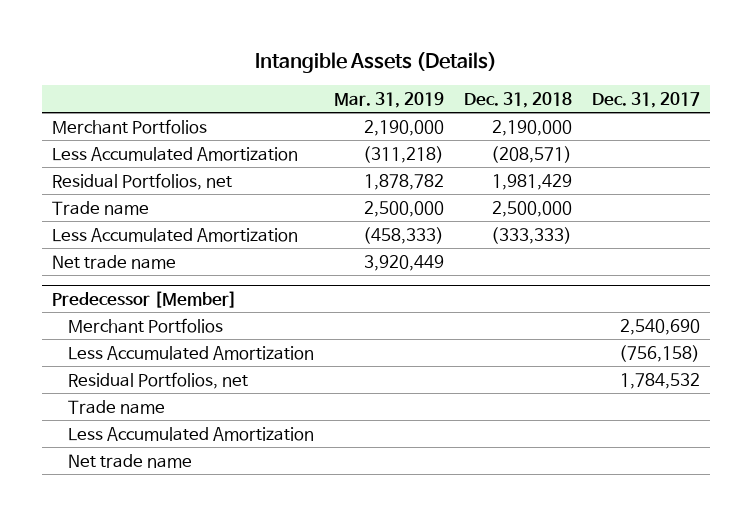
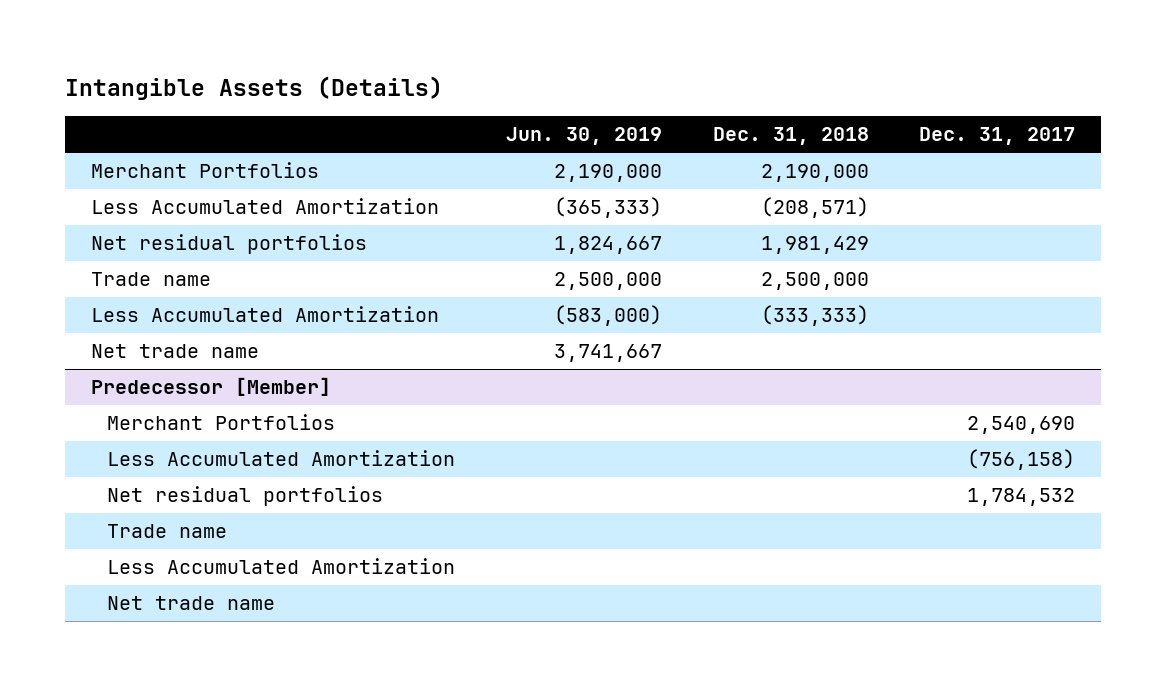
[334,92,445,109] Mar. 31, 2019 -> none
none -> [505,127,662,146] Jun. 30, 2019
[51,172,232,190] Residual Portfolios, net -> [90,234,367,255] Net residual portfolios
[68,371,249,389] Residual Portfolios, net -> [107,486,384,507] Net residual portfolios

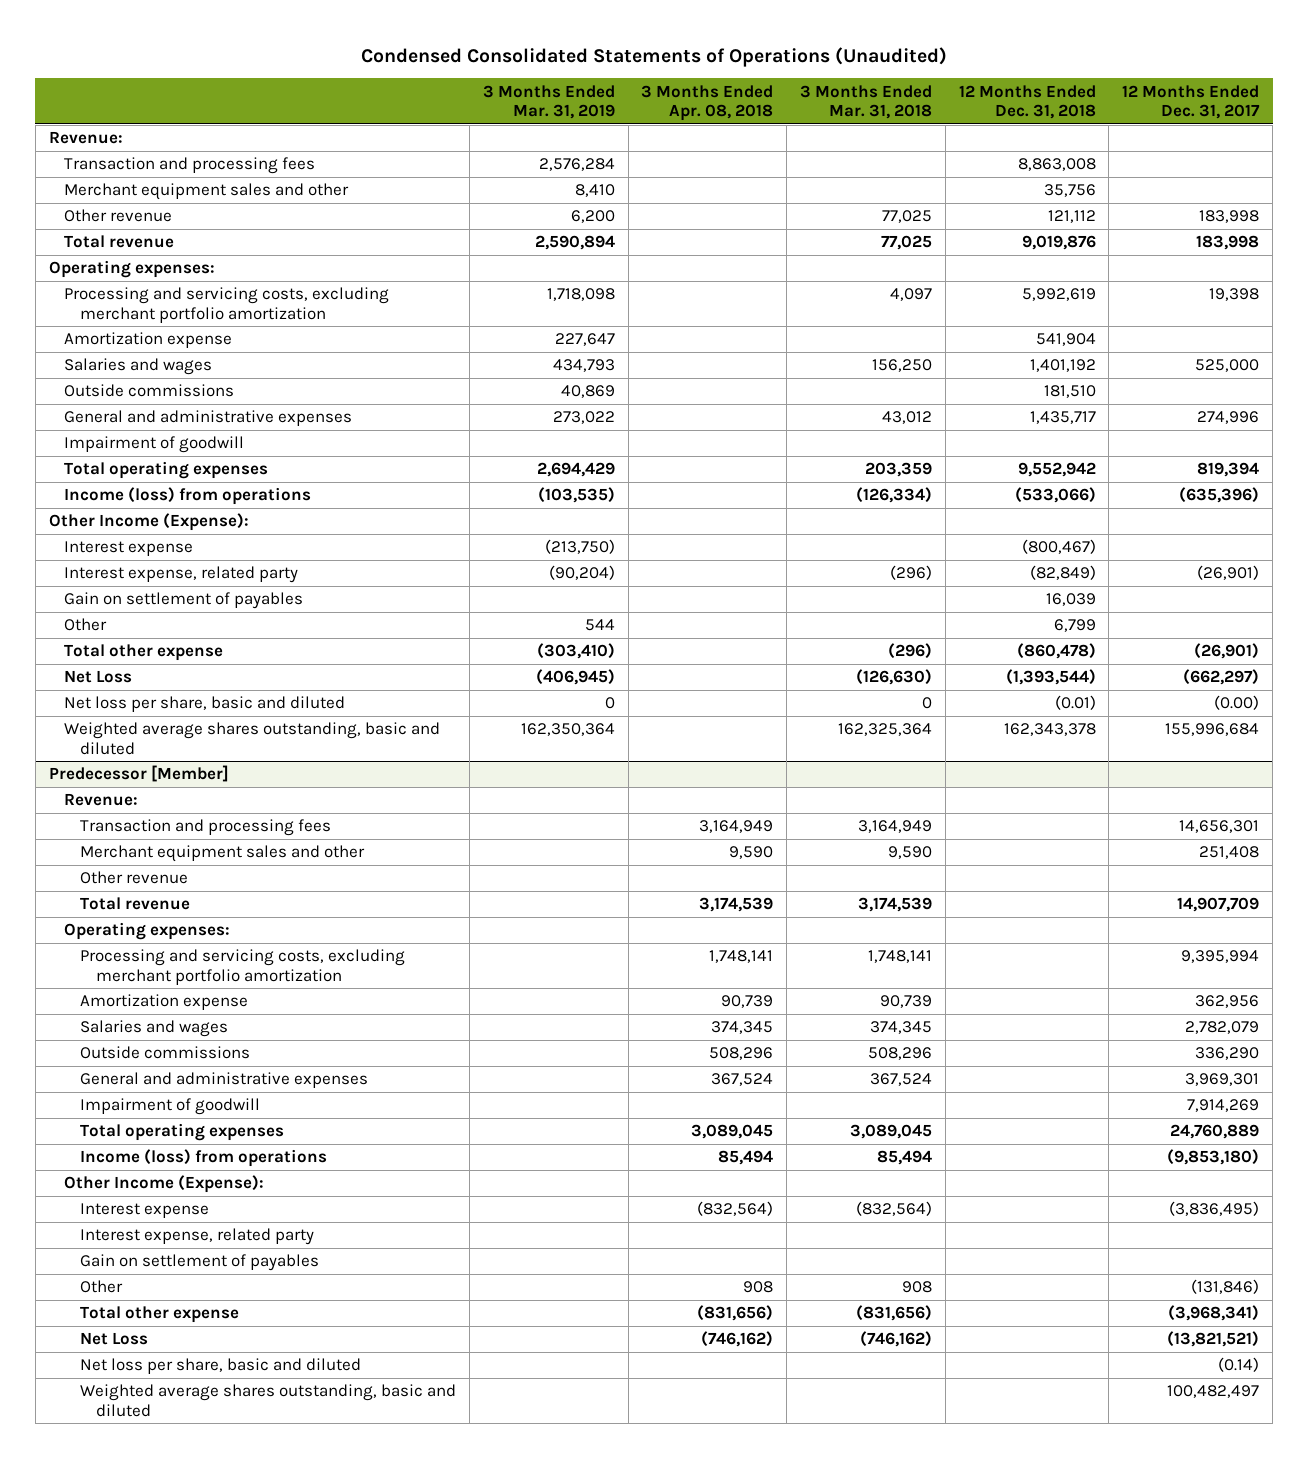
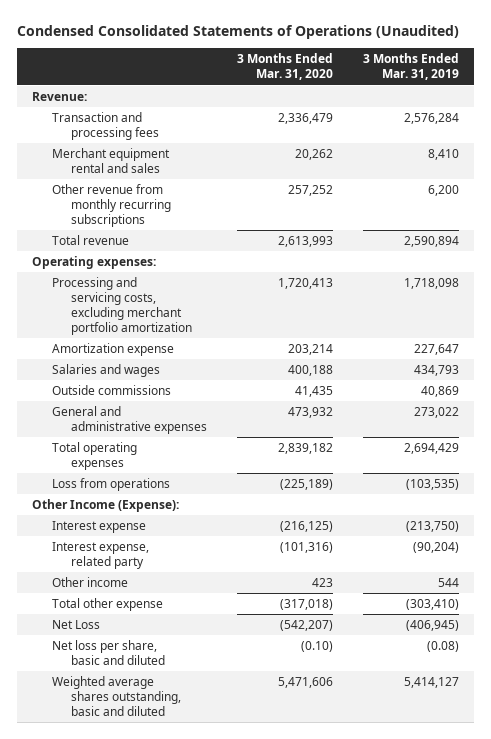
[641,84,774,121] 3 Months Ended Apr. 08, 2018 -> none
[800,84,933,119] 3 Months Ended Mar. 31, 2018 -> none
[958,84,1096,119] 12 Months Ended Dec. 31, 2018 -> none
[1122,84,1261,119] 12 Months Ended Dec. 31, 2017 -> none
none -> [236,53,333,81] 3 Months Ended Mar. 31, 2020
[64,183,350,201] Merchant equipment sales and other -> [51,147,170,173] Merchant equipment rental and sales
[64,209,173,223] Other revenue -> [51,183,171,227] Other revenue from monthly recurring subscriptions
[64,436,245,454] Impairment of goodwill -> none
[64,487,312,506] Income (loss) from operations -> [51,477,170,491] Loss from operations
[64,592,304,610] Gain on settlement of payables -> none
[64,618,108,632] Other -> [51,576,128,587] Other income
[48,765,229,783] Predecessor [Member] -> none
[64,793,139,807] Revenue: -> none
[80,819,332,837] Transaction and processing fees -> none
[80,845,366,863] Merchant equipment sales and other -> none
[80,871,189,885] Other revenue -> none
[80,897,191,911] Total revenue -> none
[64,922,231,941] Operating expenses: -> none
[80,949,406,985] Processing and servicing costs, excluding merchant portfolio amortization -> none
[80,994,249,1011] Amortization expense -> none
[80,1020,229,1038] Salaries and wages -> none
[80,1046,251,1060] Outside commissions -> none
[80,1072,369,1089] General and administrative expenses -> none
[80,1098,261,1116] Impairment of goodwill -> none
[80,1123,285,1142] Total operating expenses -> none
[80,1149,328,1168] Income (loss) from operations -> none
[64,1175,265,1194] Other Income (Expense): -> none
[80,1203,210,1219] Interest expense -> none
[80,1228,315,1246] Interest expense, related party -> none
[80,1254,320,1272] Gain on settlement of payables -> none
[80,1280,124,1294] Other -> none
[80,1306,240,1324] Total other expense -> none
[80,1332,149,1346] Net Loss -> none
[80,1358,362,1375] Net loss per share, basic and diluted -> none
[80,1384,457,1417] Weighted average shares outstanding, basic and diluted -> none
[604,697,615,710] 0 -> [426,640,459,652] (0.08)
[520,723,615,737] 162,350,364 -> [403,676,459,688] 5,414,127

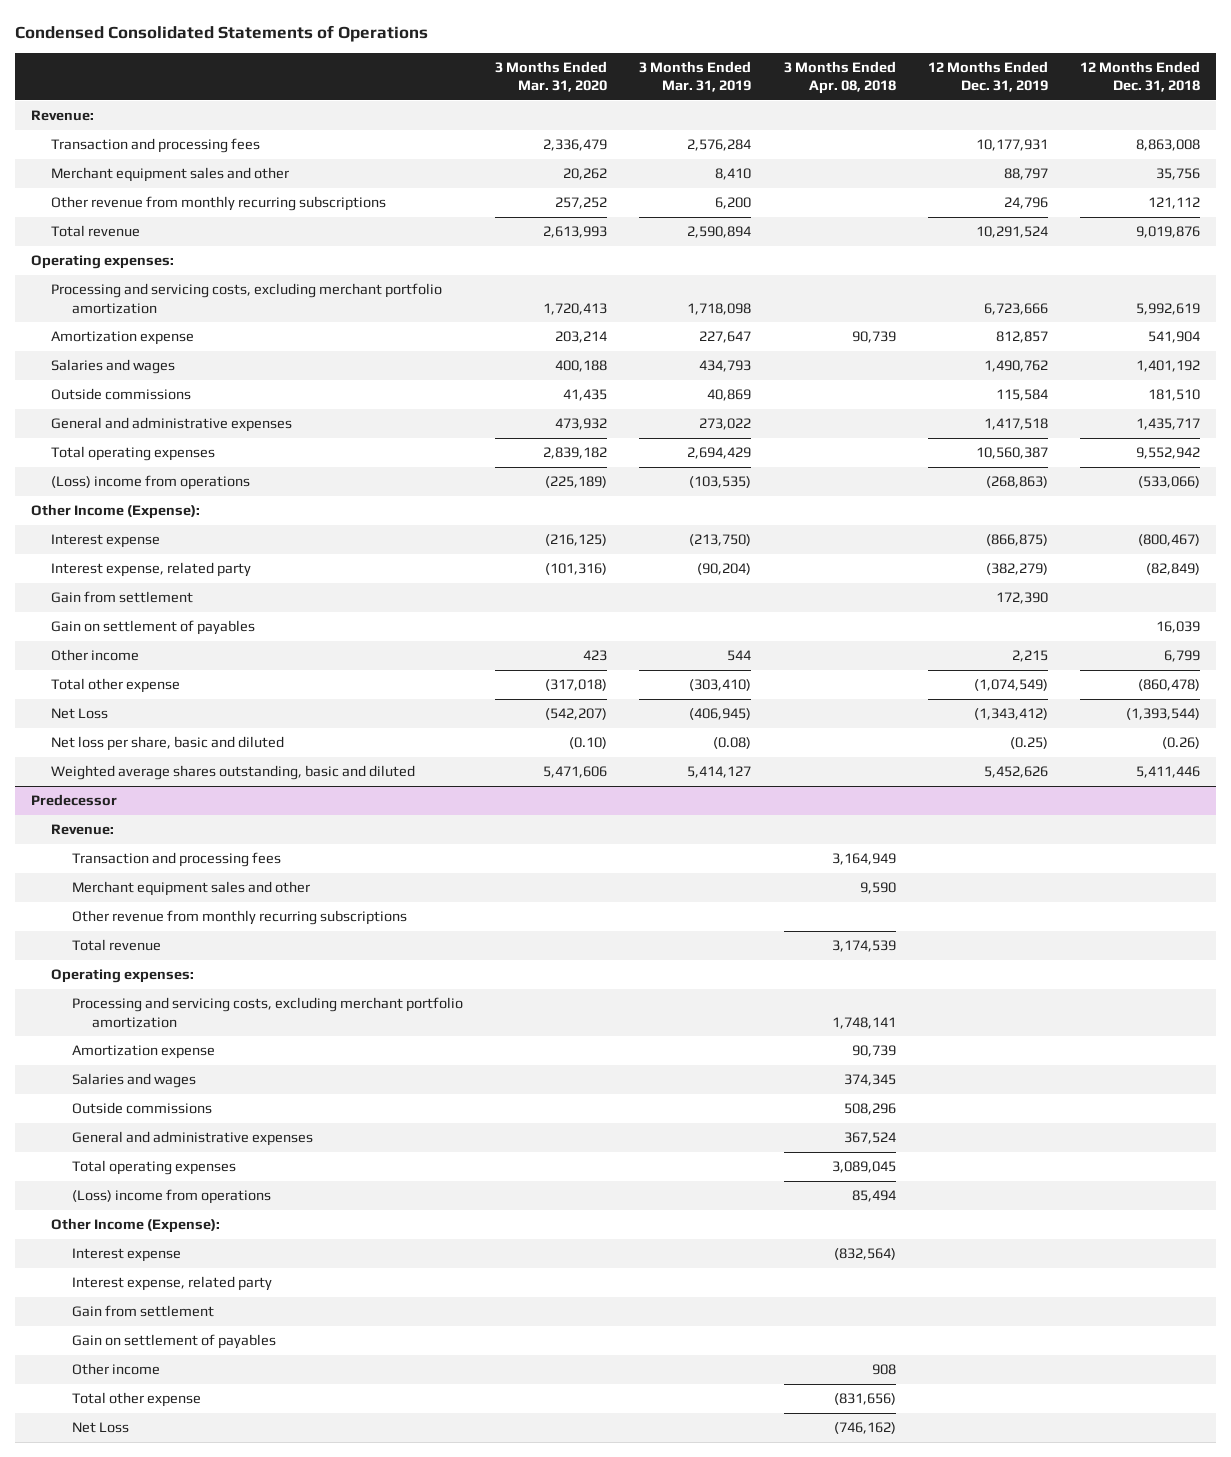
[17,25,460,40] Condensed Consolidated Statements of Operations (Unaudited) -> [15,24,429,42] Condensed Consolidated Statements of Operations
none -> [783,60,896,95] 3 Months Ended Apr. 08, 2018
none -> [927,60,1048,93] 12 Months Ended Dec. 31, 2019
none -> [1080,60,1201,93] 12 Months Ended Dec. 31, 2018
[51,147,170,173] Merchant equipment rental and sales -> [51,167,290,183] Merchant equipment sales and other
[51,477,170,491] Loss from operations -> [51,475,251,491] (Loss) income from operations
none -> [51,591,194,604] Gain from settlement
none -> [51,620,256,636] Gain on settlement of payables
none -> [31,794,118,807] Predecessor
none -> [51,824,115,836] Revenue:
none -> [71,852,281,868] Transaction and processing fees
none -> [71,881,310,897] Merchant equipment sales and other
none -> [71,910,407,926] Other revenue from monthly recurring subscriptions
none -> [71,939,161,952] Total revenue
none -> [51,969,195,984] Operating expenses:
none -> [71,997,463,1028] Processing and servicing costs, excluding merchant portfolio amortization
none -> [71,1045,215,1060] Amortization expense
none -> [71,1073,196,1089] Salaries and wages
none -> [71,1102,212,1115] Outside commissions
none -> [71,1131,313,1147] General and administrative expenses
none -> [71,1160,236,1176] Total operating expenses
none -> [71,1189,271,1205] (Loss) income from operations
none -> [51,1218,221,1234] Other Income (Expense):
none -> [71,1248,181,1263] Interest expense
none -> [71,1276,272,1292] Interest expense, related party
none -> [71,1305,214,1318] Gain from settlement
none -> [71,1334,276,1350] Gain on settlement of payables
none -> [71,1363,160,1376] Other income
none -> [71,1392,201,1408] Total other expense
none -> [71,1422,129,1434] Net Loss

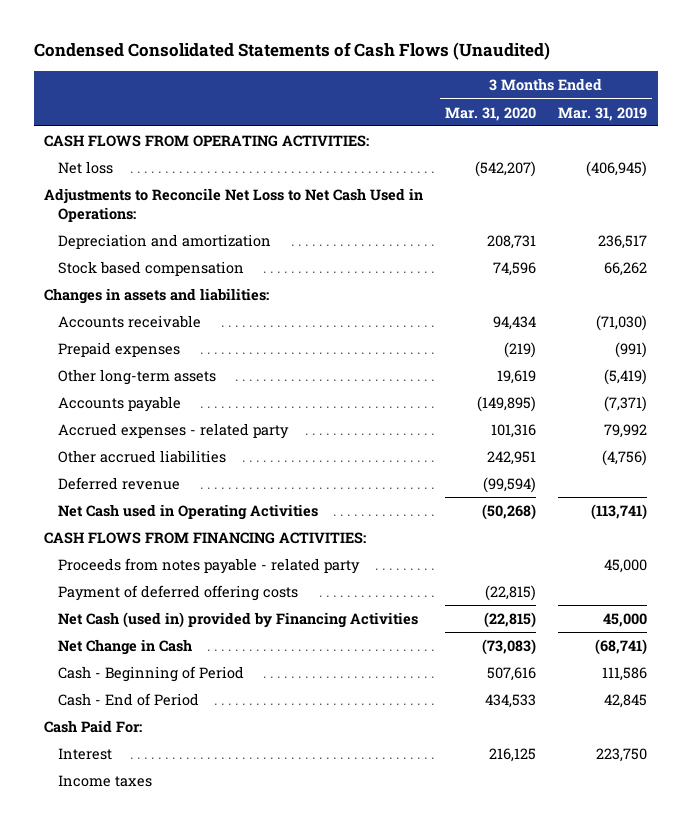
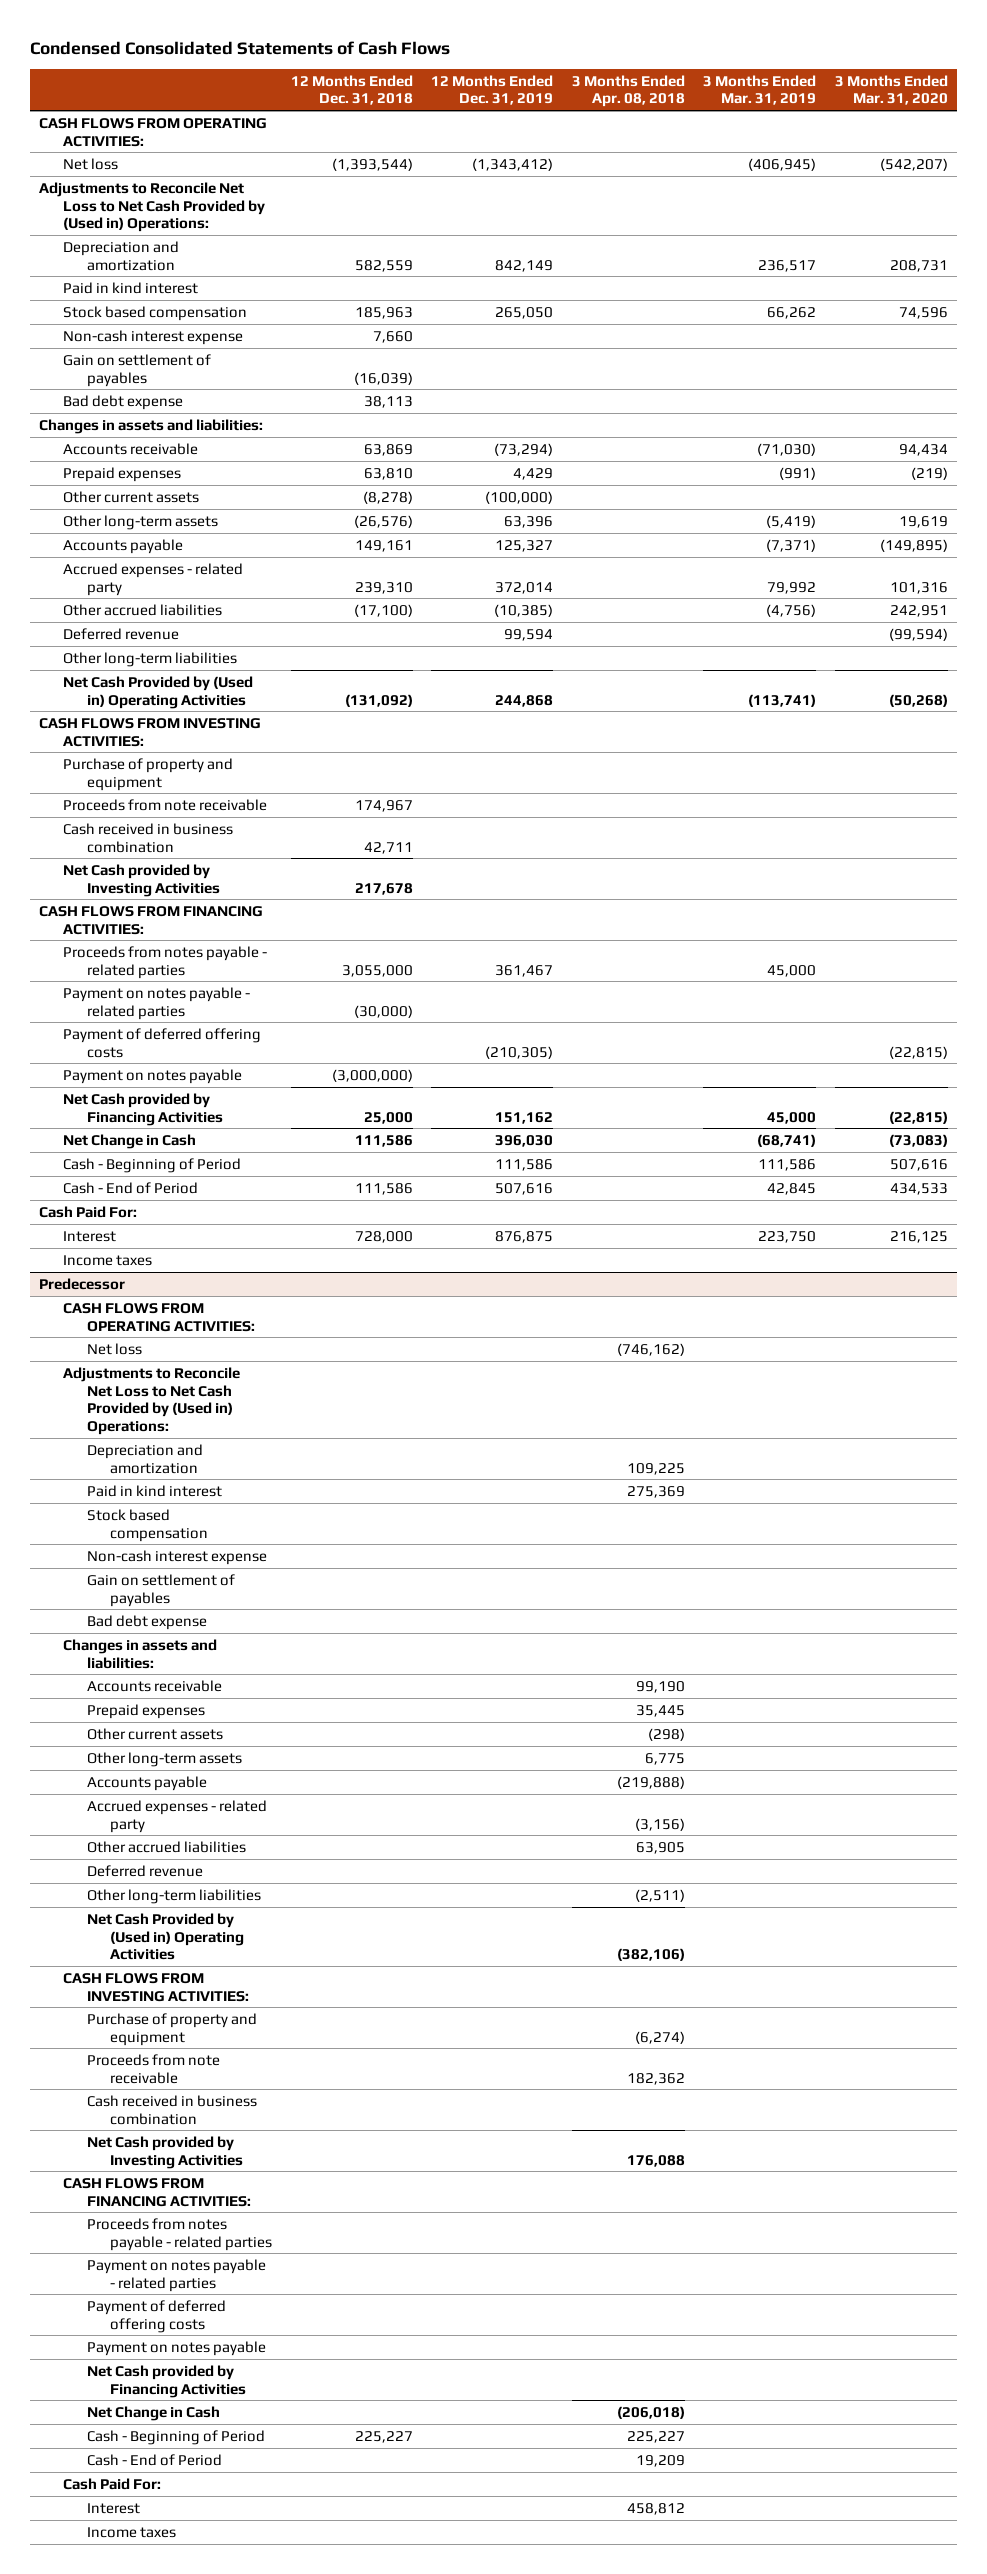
[33,42,550,61] Condensed Consolidated Statements of Cash Flows (Unaudited) -> [30,40,451,55] Condensed Consolidated Statements of Cash Flows
none -> [290,74,413,106] 12 Months Ended Dec. 31, 2018
none -> [431,74,554,106] 12 Months Ended Dec. 31, 2019
none -> [571,74,685,108] 3 Months Ended Apr. 08, 2018
[44,187,424,222] Adjustments to Reconcile Net Loss to Net Cash Used in Operations: -> [39,181,265,233] Adjustments to Reconcile Net Loss to Net Cash Provided by (Used in) Operations:
none -> [62,281,198,294] Paid in kind interest
none -> [62,329,243,345] Non-cash interest expense
none -> [62,353,211,387] Gain on settlement of payables
none -> [62,394,183,410] Bad debt expense
none -> [62,490,199,503] Other current assets
none -> [62,651,237,667] Other long-term liabilities
[58,503,319,520] Net Cash used in Operating Activities -> [62,675,253,709] Net Cash Provided by (Used in) Operating Activities
none -> [39,717,262,747] CASH FLOWS FROM INVESTING ACTIVITIES:
none -> [62,757,233,791] Purchase of property and equipment
none -> [62,798,267,811] Proceeds from note receivable
none -> [62,822,233,853] Cash received in business combination
none -> [62,863,220,897] Net Cash provided by Investing Activities
[58,557,361,574] Proceeds from notes payable - related party -> [62,945,267,979] Proceeds from notes payable - related parties
none -> [62,986,250,1020] Payment on notes payable - related parties
none -> [62,1068,242,1084] Payment on notes payable
[58,611,419,628] Net Cash (used in) provided by Financing Activities -> [62,1092,223,1126] Net Cash provided by Financing Activities
none -> [39,1277,126,1290] Predecessor
none -> [62,1302,255,1332] CASH FLOWS FROM OPERATING ACTIVITIES:
none -> [86,1342,142,1355] Net loss
none -> [62,1366,240,1435] Adjustments to Reconcile Net Loss to Net Cash Provided by (Used in) Operations:
none -> [86,1443,203,1474] Depreciation and amortization
none -> [86,1484,222,1497] Paid in kind interest
none -> [86,1508,209,1542] Stock based compensation
none -> [86,1549,267,1565] Non-cash interest expense
none -> [86,1573,235,1607] Gain on settlement of payables
none -> [86,1614,207,1630] Bad debt expense
none -> [62,1638,217,1669] Changes in assets and liabilities:
none -> [86,1679,222,1692] Accounts receivable
none -> [86,1703,205,1719] Prepaid expenses
none -> [86,1727,223,1740] Other current assets
none -> [86,1751,242,1767] Other long-term assets
none -> [86,1775,207,1791] Accounts payable
none -> [86,1799,267,1833] Accrued expenses - related party
none -> [86,1840,246,1853] Other accrued liabilities
none -> [86,1864,203,1877] Deferred revenue
none -> [86,1888,261,1904] Other long-term liabilities
none -> [86,1912,245,1961] Net Cash Provided by (Used in) Operating Activities
none -> [62,1972,249,2002] CASH FLOWS FROM INVESTING ACTIVITIES:
none -> [86,2012,257,2046] Purchase of property and equipment
none -> [86,2053,220,2084] Proceeds from note receivable
none -> [86,2094,257,2125] Cash received in business combination
none -> [86,2135,244,2169] Net Cash provided by Investing Activities
none -> [62,2177,251,2207] CASH FLOWS FROM FINANCING ACTIVITIES:
none -> [86,2217,273,2251] Proceeds from notes payable - related parties
none -> [86,2258,266,2292] Payment on notes payable - related parties
none -> [86,2299,226,2333] Payment of deferred offering costs
none -> [86,2340,266,2356] Payment on notes payable
none -> [86,2364,247,2398] Net Cash provided by Financing Activities
none -> [86,2405,220,2421] Net Change in Cash
none -> [86,2429,265,2445] Cash - Beginning of Period
none -> [86,2453,222,2466] Cash - End of Period
none -> [62,2477,161,2490] Cash Paid For:
none -> [86,2502,140,2514] Interest
none -> [86,2526,176,2538] Income taxes

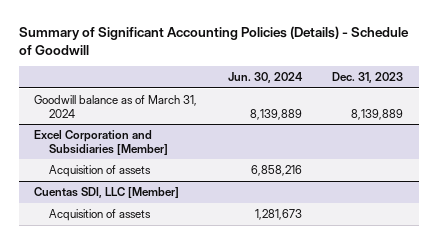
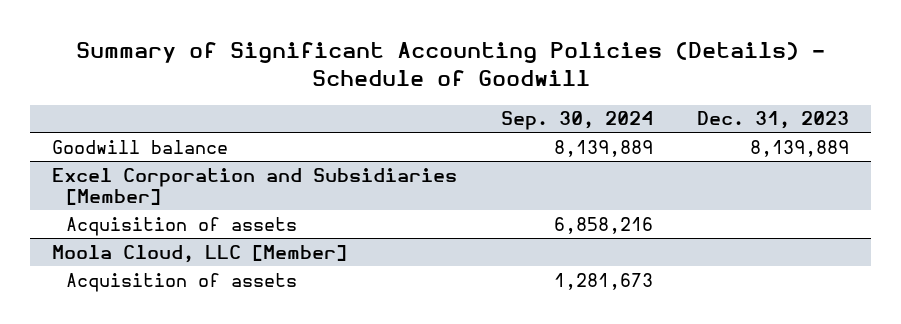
[227,72,303,84] Jun. 30, 2024 -> none
none -> [501,111,654,131] Sep. 30, 2024
[34,95,198,118] Goodwill balance as of March 31, 2024 -> [52,139,229,154] Goodwill balance
[34,187,180,199] Cuentas SDI, LLC [Member] -> none
[49,209,152,222] Acquisition of assets -> none
none -> [52,244,348,263] Moola Cloud, LLC [Member]
none -> [65,272,297,292] Acquisition of assets

